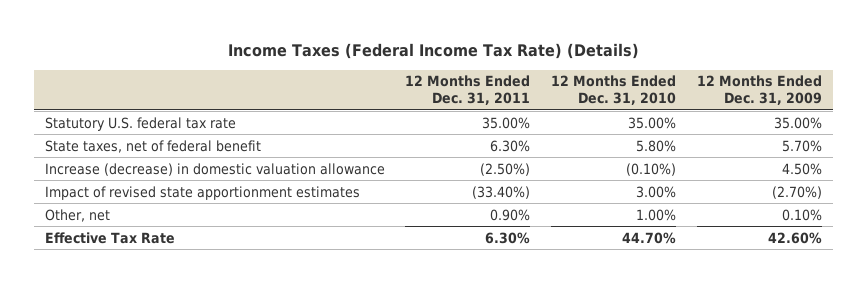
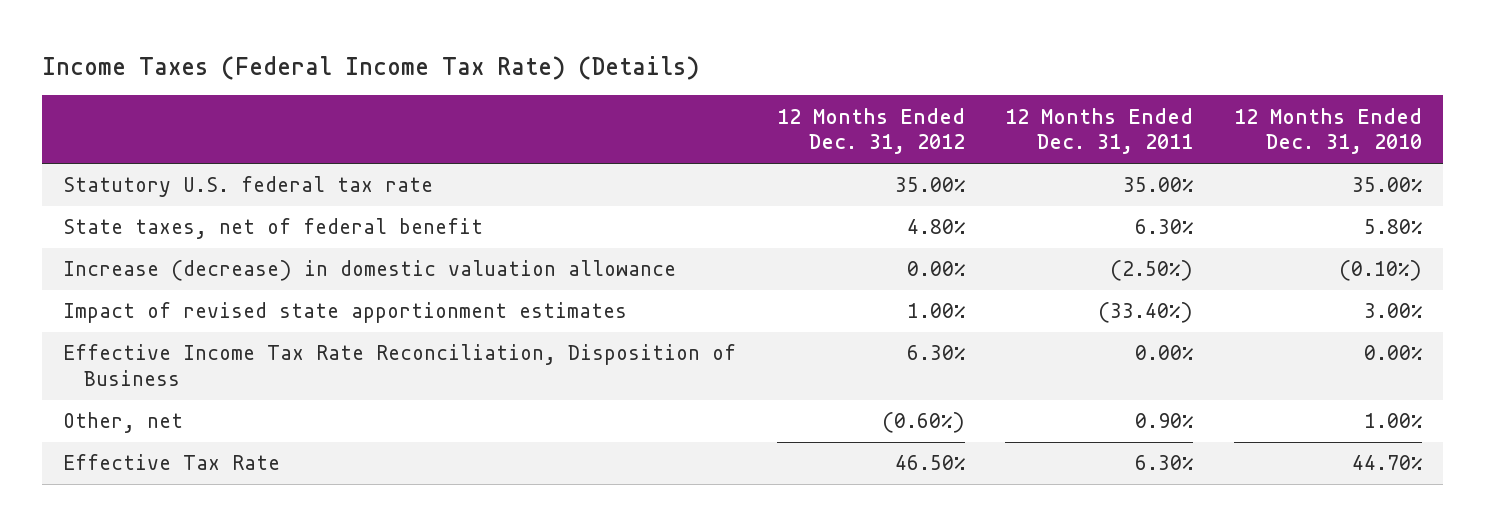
[697,75,823,106] 12 Months Ended Dec. 31, 2009 -> none
none -> [776,107,965,155] 12 Months Ended Dec. 31, 2012
none -> [62,344,736,386] Effective Income Tax Rate Reconciliation, Disposition of Business

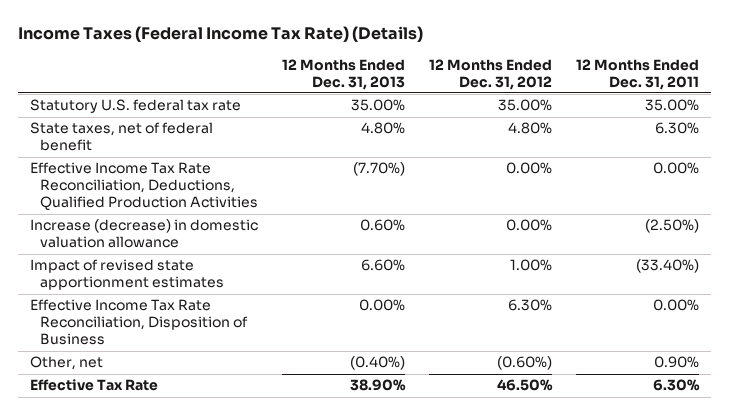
[1234,107,1423,155] 12 Months Ended Dec. 31, 2010 -> none
none -> [282,58,406,90] 12 Months Ended Dec. 31, 2013
none -> [29,162,258,211] Effective Income Tax Rate Reconciliation, Deductions, Qualified Production Activities

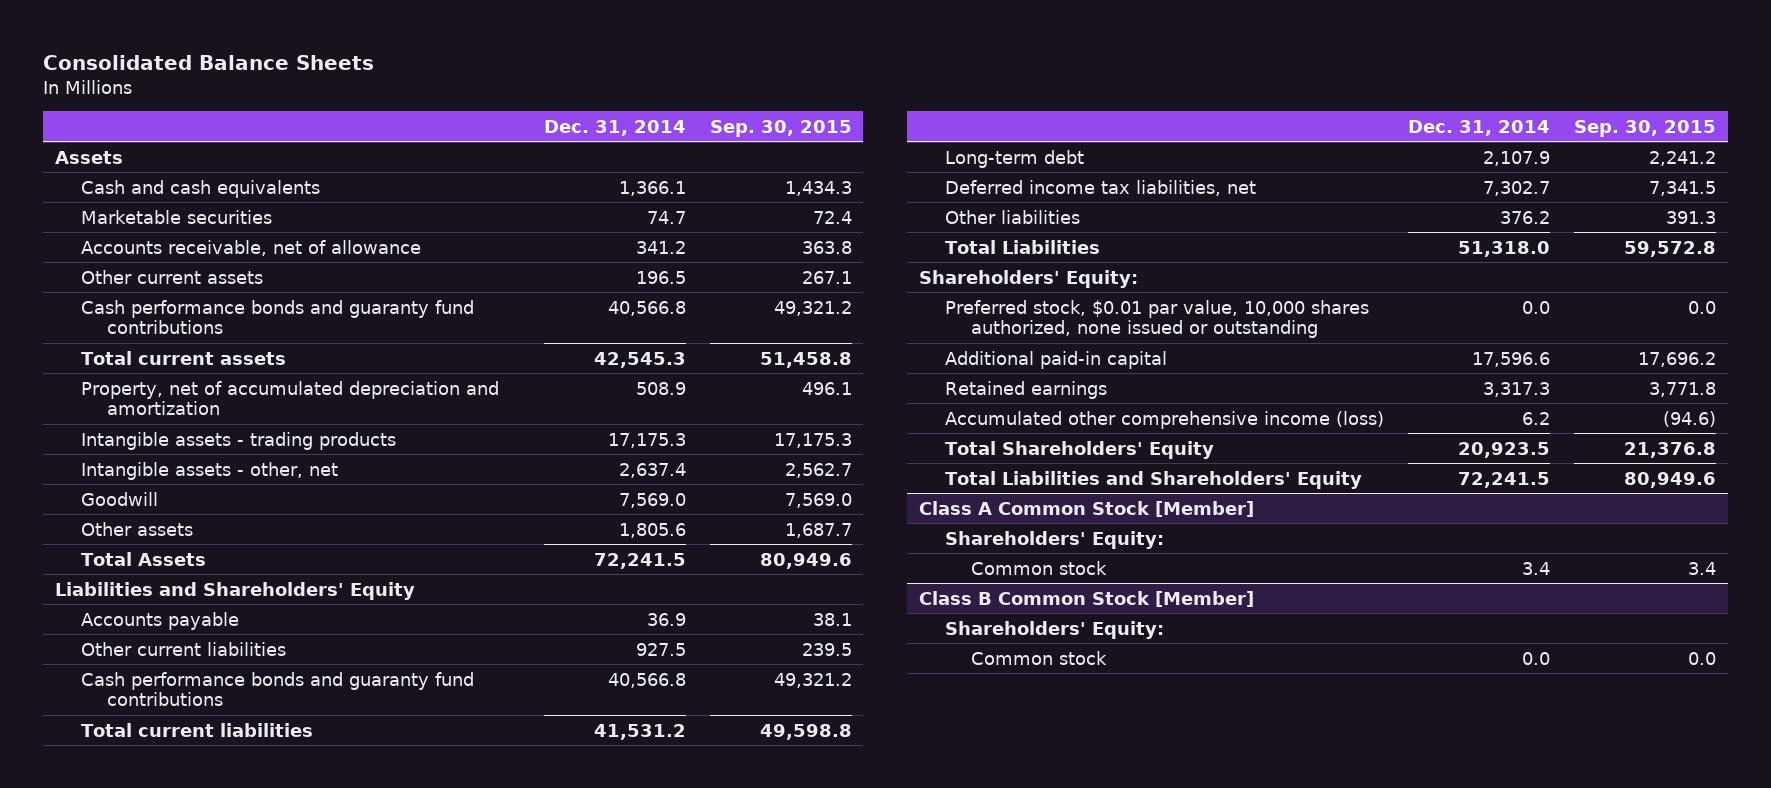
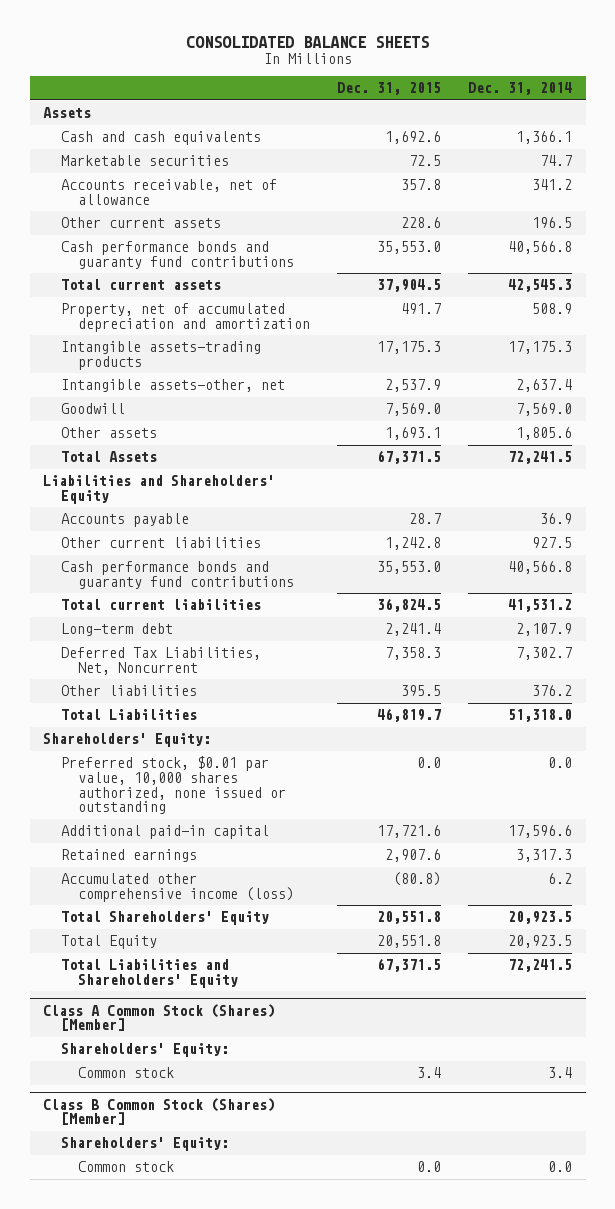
[42,55,374,71] Consolidated Balance Sheets -> [185,36,429,49] CONSOLIDATED BALANCE SHEETS
[709,119,852,137] Sep. 30, 2015 -> none
none -> [337,82,442,96] Dec. 31, 2015
[80,431,396,450] Intangible assets - trading products -> [60,341,261,370] Intangible assets-trading products
[80,461,338,480] Intangible assets - other, net -> [60,379,285,393] Intangible assets-other, net
[944,179,1256,196] Deferred income tax liabilities, net -> [60,647,261,675] Deferred Tax Liabilities, Net, Noncurrent
none -> [60,935,157,950] Total Equity
[918,500,1254,517] Class A Common Stock [Member] -> [43,1003,276,1032] Class A Common Stock (Shares) [Member]
[918,590,1254,607] Class B Common Stock [Member] -> [43,1097,276,1126] Class B Common Stock (Shares) [Member]

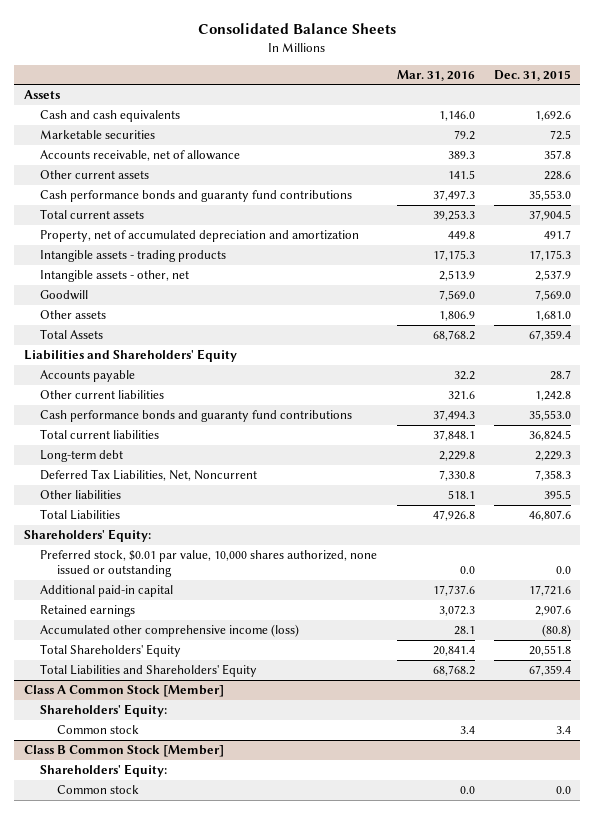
[185,36,429,49] CONSOLIDATED BALANCE SHEETS -> [198,23,397,35] Consolidated Balance Sheets
[468,82,573,96] Dec. 31, 2014 -> none
none -> [396,69,475,81] Mar. 31, 2016
[60,341,261,370] Intangible assets-trading products -> [40,250,227,263] Intangible assets - trading products
[60,379,285,393] Intangible assets-other, net -> [40,270,190,283] Intangible assets - other, net
[385,427,442,441] 1,693.1 -> [534,311,571,322] 1,681.0
[377,450,442,465] 67,371.5 -> [528,330,571,342] 67,359.4
[385,623,442,637] 2,241.4 -> [534,451,571,462] 2,229.3
[377,708,442,723] 46,819.7 -> [528,510,571,522] 46,807.6
[60,935,157,950] Total Equity -> none
[377,958,442,973] 67,371.5 -> [528,665,571,677] 67,359.4
[43,1003,276,1032] Class A Common Stock (Shares) [Member] -> [23,685,224,698] Class A Common Stock [Member]
[43,1097,276,1126] Class B Common Stock (Shares) [Member] -> [23,745,224,758] Class B Common Stock [Member]

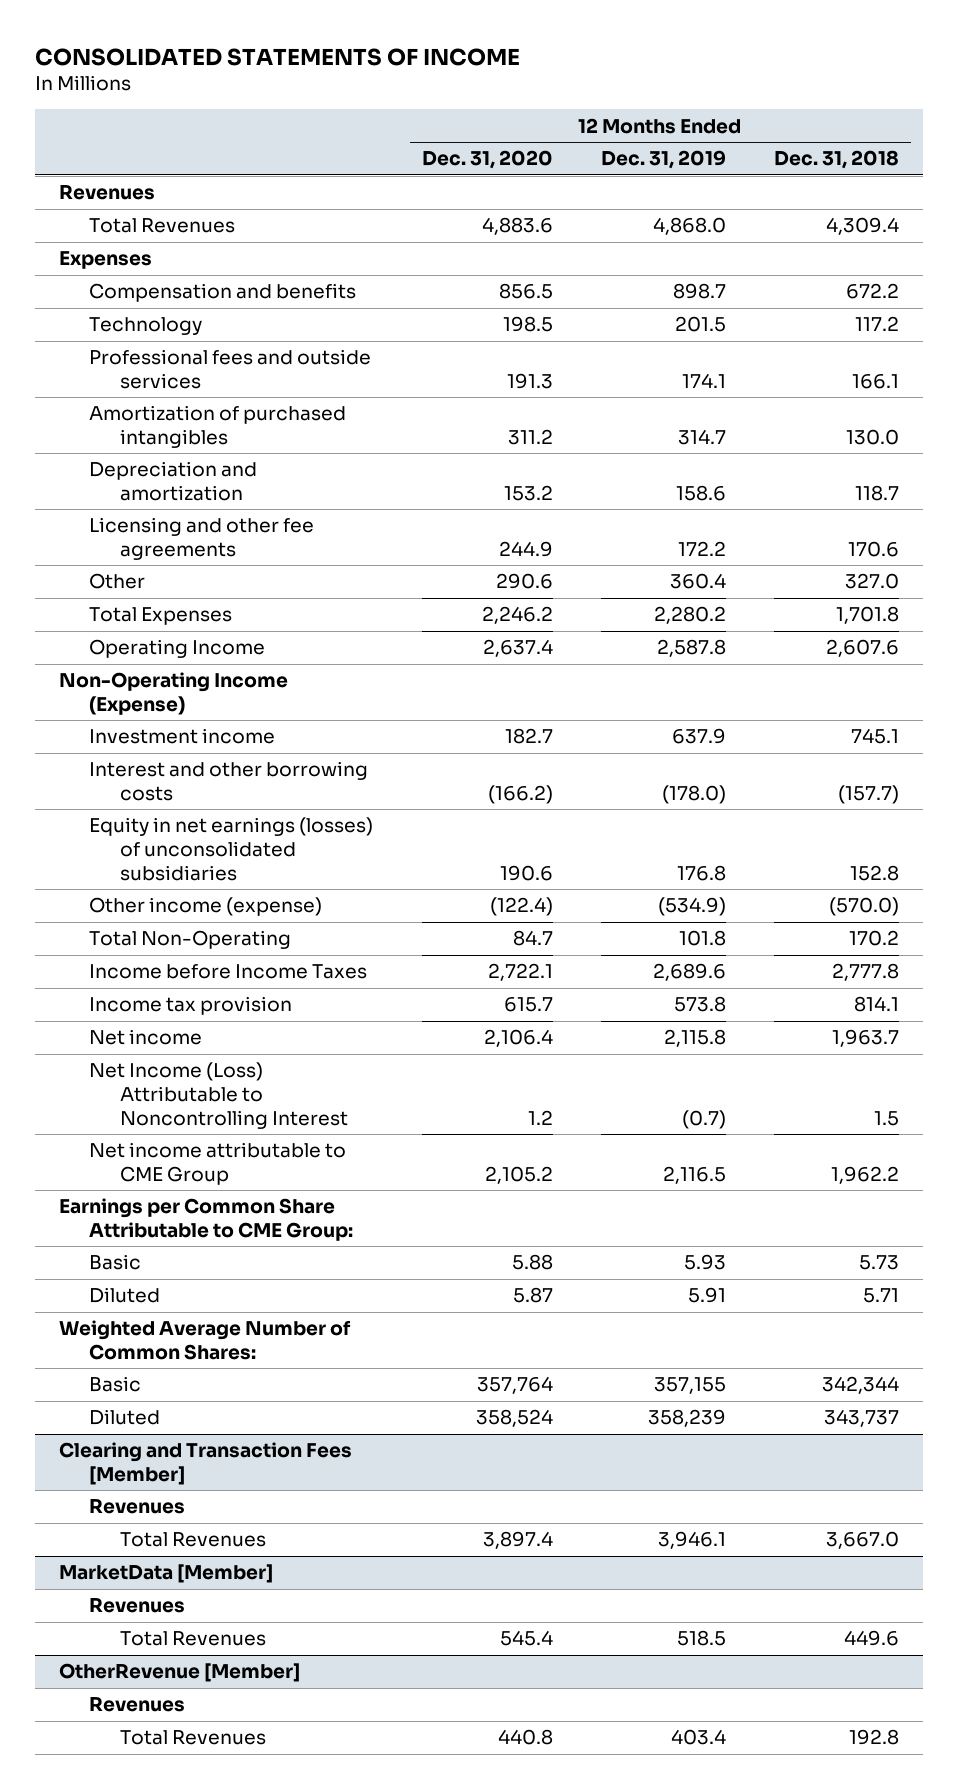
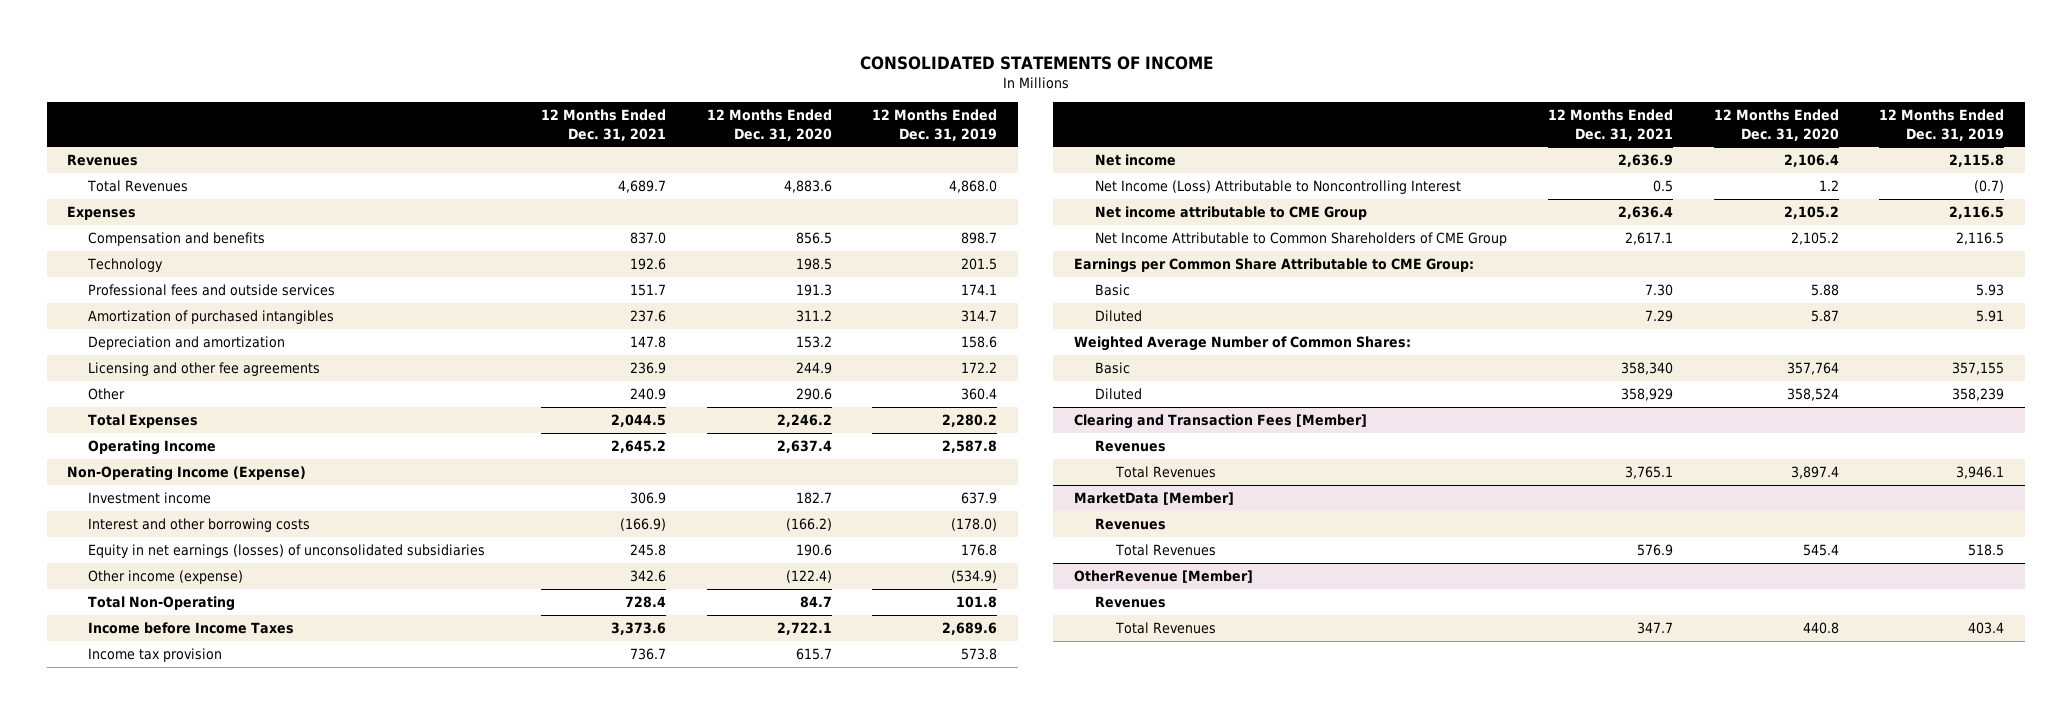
[773,150,899,170] Dec. 31, 2018 -> none
none -> [540,109,666,141] 12 Months Ended Dec. 31, 2021
none -> [1095,232,1508,247] Net Income Attributable to Common Shareholders of CME Group

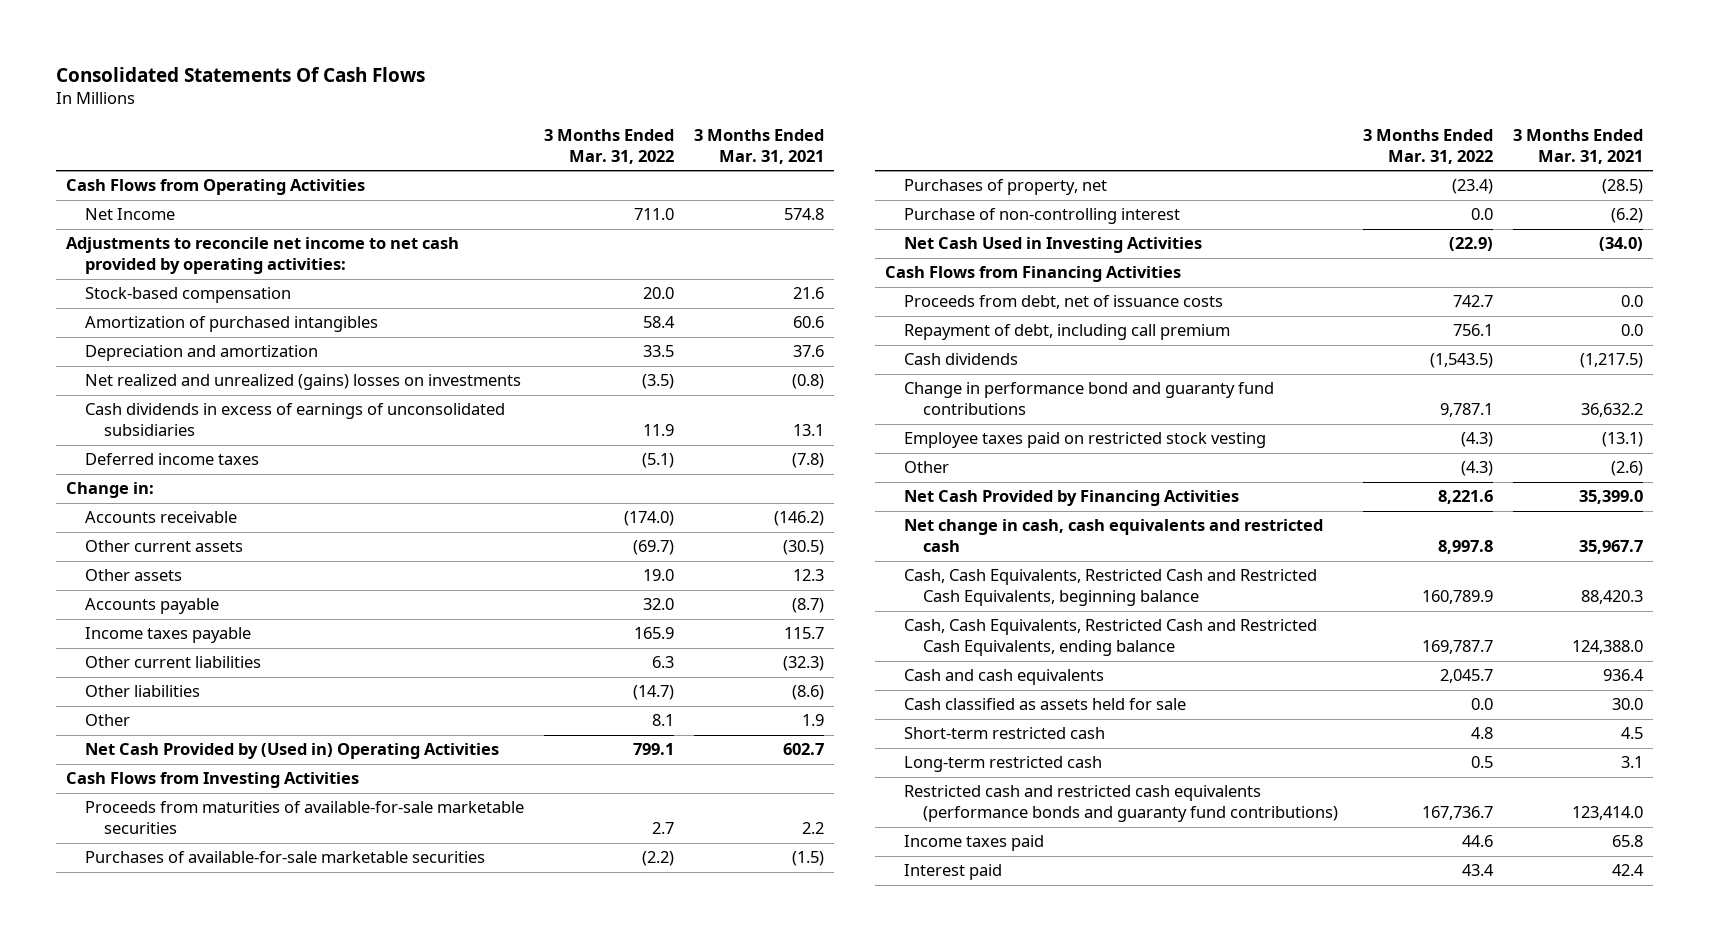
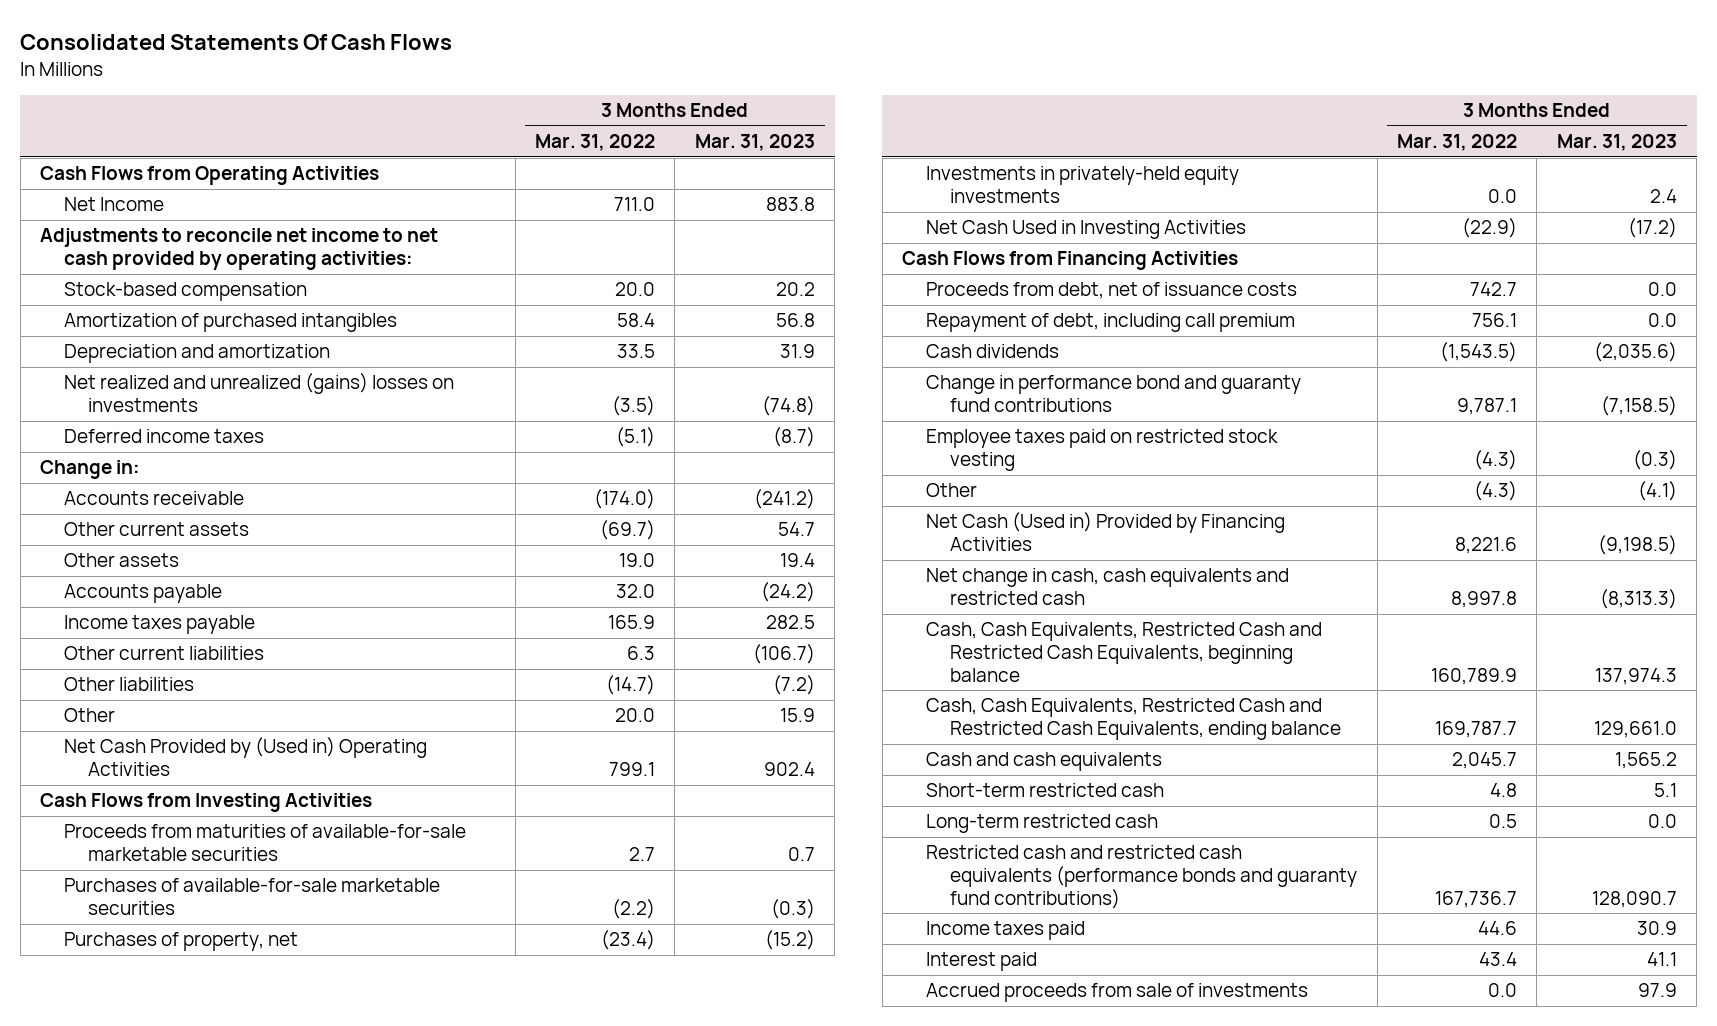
[693,129,824,164] 3 Months Ended Mar. 31, 2021 -> none
none -> [694,134,815,152] Mar. 31, 2023
[85,403,506,437] Cash dividends in excess of earnings of unconsolidated subsidiaries -> none
[651,714,674,727] 8.1 -> [614,708,655,723] 20.0
[903,208,1180,225] Purchase of non-controlling interest -> none
none -> [926,166,1240,204] Investments in privately-held equity investments
[903,490,1239,507] Net Cash Provided by Financing Activities -> [926,512,1286,552] Net Cash (Used in) Provided by Financing Activities
[903,698,1186,711] Cash classified as assets held for sale -> none
none -> [926,983,1309,1003] Accrued proceeds from sale of investments

